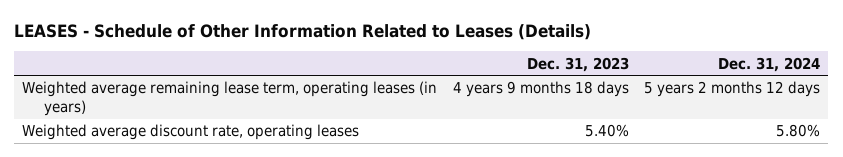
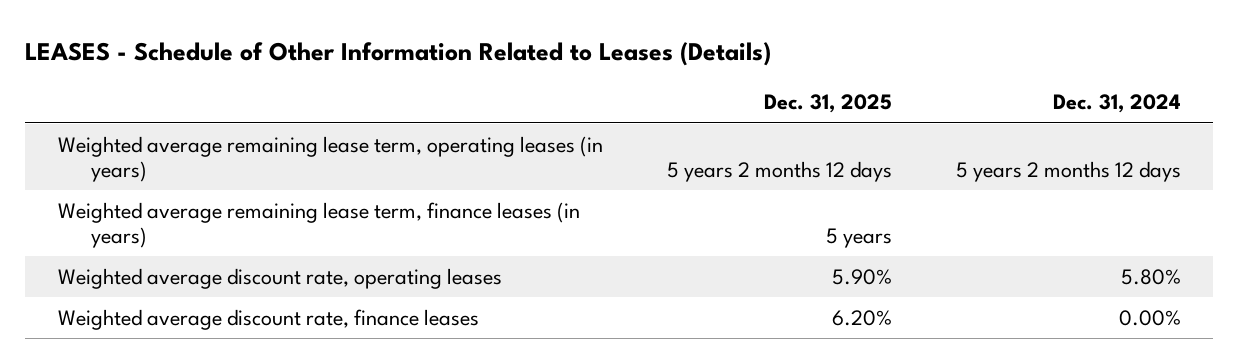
[526,56,629,72] Dec. 31, 2023 -> none
none -> [763,94,892,114] Dec. 31, 2025
none -> [57,201,580,249] Weighted average remaining lease term, finance leases (in years)
none -> [57,308,479,330] Weighted average discount rate, finance leases

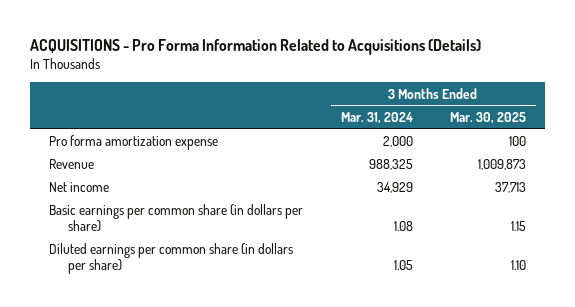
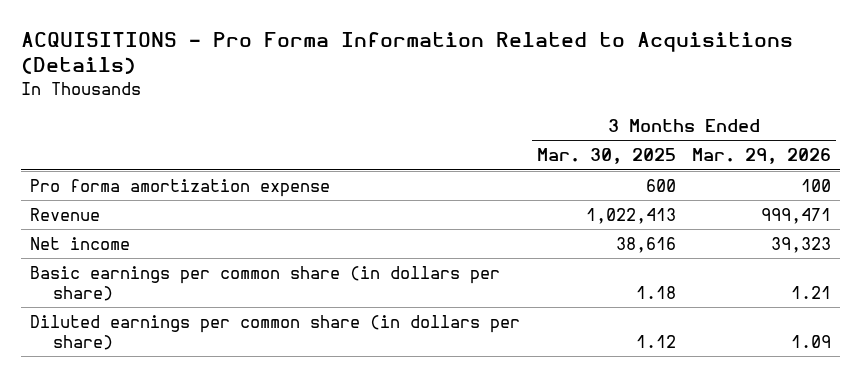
[340,111,413,124] Mar. 31, 2024 -> none
none -> [692,148,832,165] Mar. 29, 2026
[509,136,527,147] 100 -> [645,178,676,192] 600
[478,159,527,171] 1,009,873 -> [585,207,676,224] 1,022,413
[495,182,527,194] 37,713 -> [615,236,676,253] 38,616
[511,221,527,232] 1.15 -> [635,285,676,299] 1.18
[511,260,527,271] 1.10 -> [635,334,676,348] 1.12

